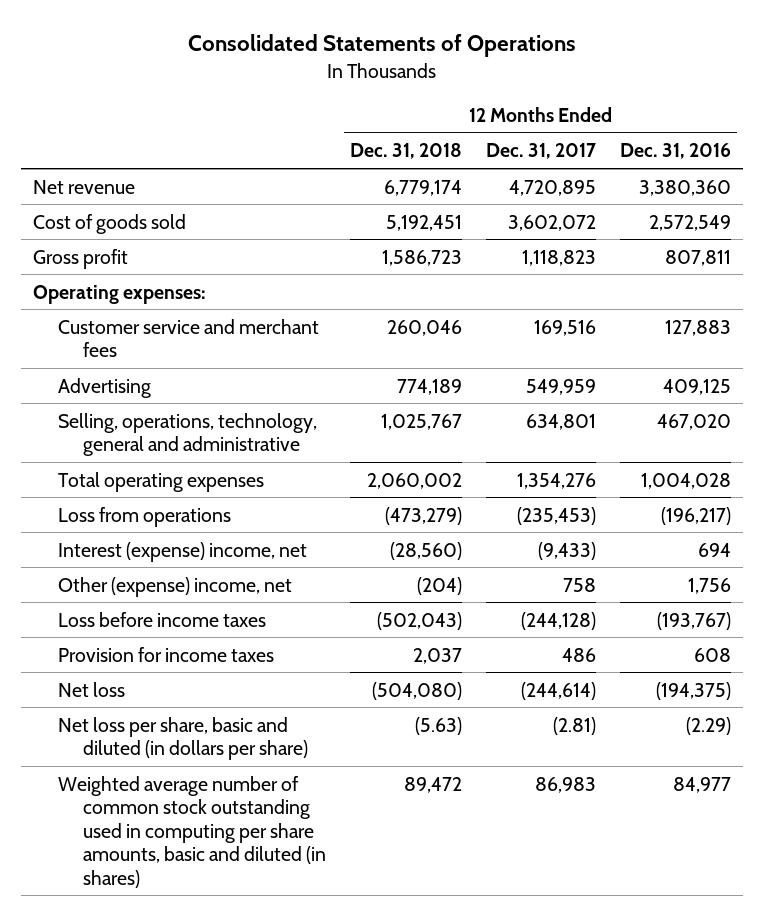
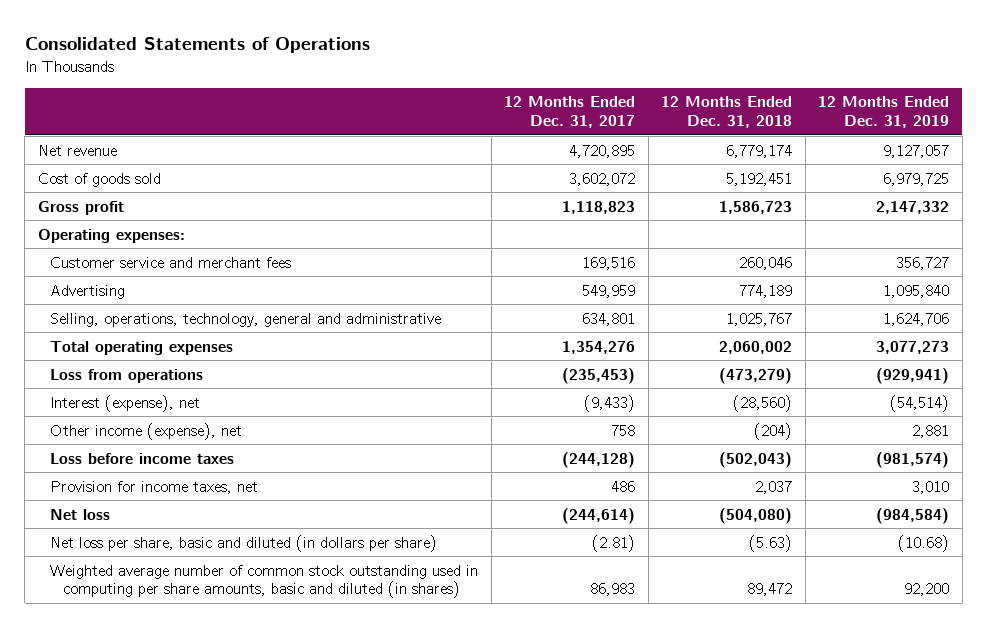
[620,143,732,160] Dec. 31, 2016 -> none
none -> [818,96,950,129] 12 Months Ended Dec. 31, 2019
[57,541,307,562] Interest (expense) income, net -> [50,394,201,412] Interest (expense), net
[57,576,292,597] Other (expense) income, net -> [50,422,243,440] Other income (expense), net
[57,646,274,662] Provision for income taxes -> [50,480,259,494] Provision for income taxes, net

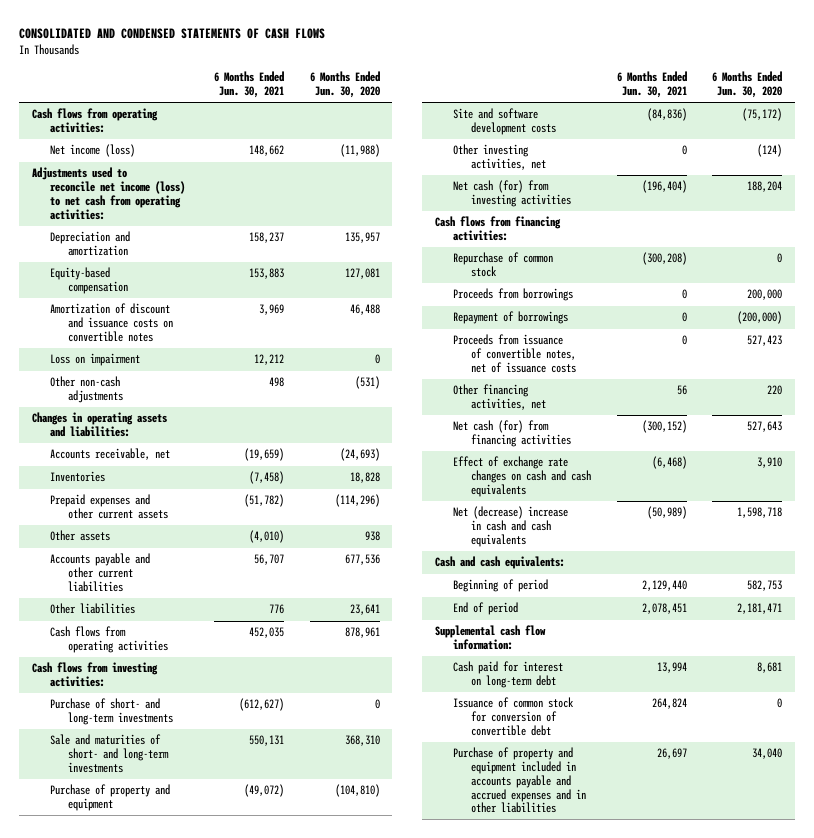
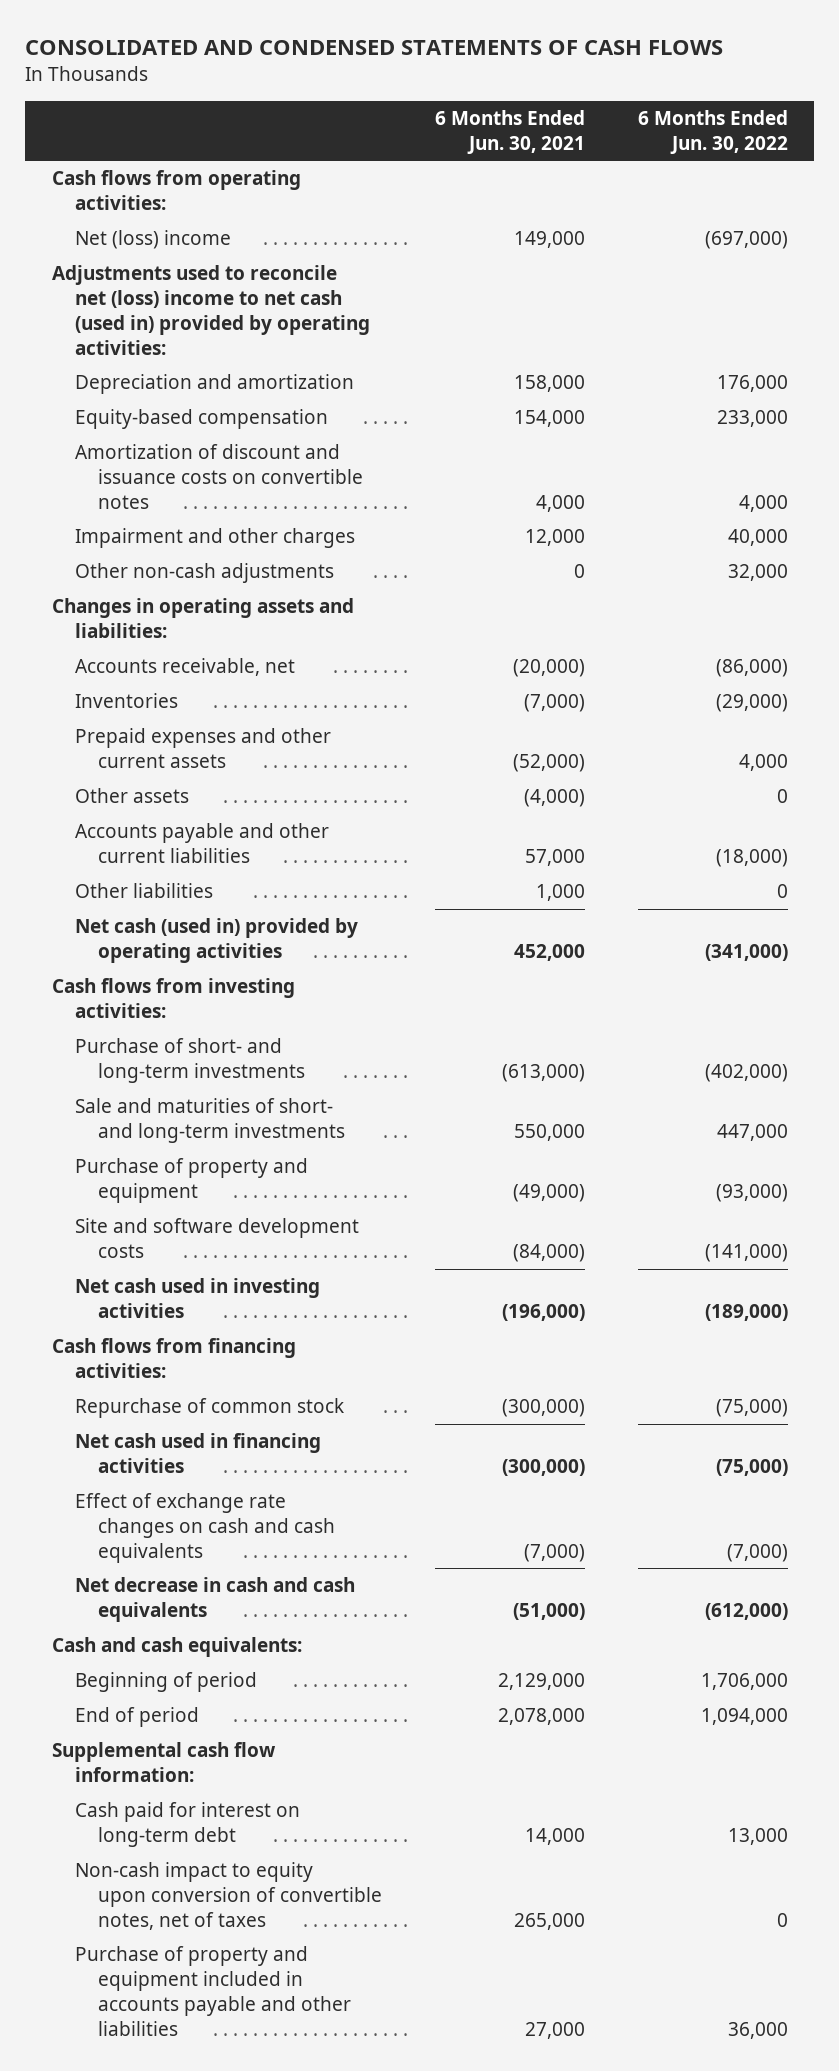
[309,71,380,99] 6 Months Ended Jun. 30, 2020 -> none
none -> [637,109,788,154] 6 Months Ended Jun. 30, 2022
[50,353,141,367] Loss on impairment -> none
[50,144,136,158] Net income (loss) -> [74,230,231,250] Net (loss) income
[248,145,284,157] 148,662 -> [513,231,585,249] 149,000
[32,167,186,220] Adjustments used to reconcile net income (loss) to net cash from operating activities: -> [51,265,370,355] Adjustments used to reconcile net (loss) income to net cash (used in) provided by operating activities:
[248,232,284,244] 158,237 -> [513,375,585,393] 158,000
[248,268,284,280] 153,883 -> [513,410,585,428] 154,000
[258,304,284,316] 3,969 -> [535,494,585,512] 4,000
none -> [74,528,355,549] Impairment and other charges
[268,377,284,388] 498 -> [573,564,585,579] 0
[243,448,284,462] (19,659) -> [512,659,585,678] (20,000)
[248,471,284,485] (7,458) -> [523,694,585,713] (7,000)
[243,494,284,508] (51,782) -> [512,754,585,773] (52,000)
[248,530,284,544] (4,010) -> [523,789,585,808] (4,000)
[253,554,284,566] 56,707 -> [524,849,585,867] 57,000
[268,604,284,615] 776 -> [535,884,585,902] 1,000
[50,626,169,654] Cash flows from operating activities -> [74,918,358,964] Net cash (used in) provided by operating activities
[248,627,284,639] 452,035 -> [513,944,585,962] 452,000
[452,144,547,171] Other investing activities, net -> none
[238,698,284,712] (612,627) -> [501,1064,585,1083] (613,000)
[248,735,284,747] 550,131 -> [513,1124,585,1142] 550,000
[243,784,284,798] (49,072) -> [512,1184,585,1203] (49,000)
[646,108,687,122] (84,836) -> [512,1244,585,1263] (84,000)
[452,180,572,208] Net cash (for) from investing activities -> [74,1278,320,1319] Net cash used in investing activities
[641,180,687,194] (196,404) -> [501,1304,585,1322] (196,000)
[452,288,573,302] Proceeds from borrowings -> none
[452,311,568,325] Repayment of borrowings -> none
[452,334,577,373] Proceeds from issuance of convertible notes, net of issuance costs -> none
[452,384,547,411] Other financing activities, net -> none
[641,252,687,266] (300,208) -> [501,1399,585,1418] (300,000)
[452,420,572,448] Net cash (for) from financing activities -> [74,1433,321,1474] Net cash used in financing activities
[641,420,687,434] (300,152) -> [501,1459,585,1477] (300,000)
[651,456,687,470] (6,468) -> [523,1543,585,1562] (7,000)
[452,506,568,547] Net (decrease) increase in cash and cash equivalents -> [74,1577,355,1623] Net decrease in cash and cash equivalents
[646,506,687,520] (50,989) -> [512,1603,585,1621] (51,000)
[641,580,687,592] 2,129,440 -> [497,1673,585,1691] 2,129,000
[641,603,687,615] 2,078,451 -> [497,1708,585,1726] 2,078,000
[452,697,574,736] Issuance of common stock for conversion of convertible debt -> none
[656,662,687,674] 13,994 -> [524,1828,585,1846] 14,000
none -> [74,1862,382,1930] Non-cash impact to equity upon conversion of convertible notes, net of taxes
[452,747,587,814] Purchase of property and equipment included in accounts payable and accrued expenses and in other liabilities -> [74,1946,351,2036] Purchase of property and equipment included in accounts payable and other liabilities
[656,748,687,760] 26,697 -> [524,2021,585,2039] 27,000

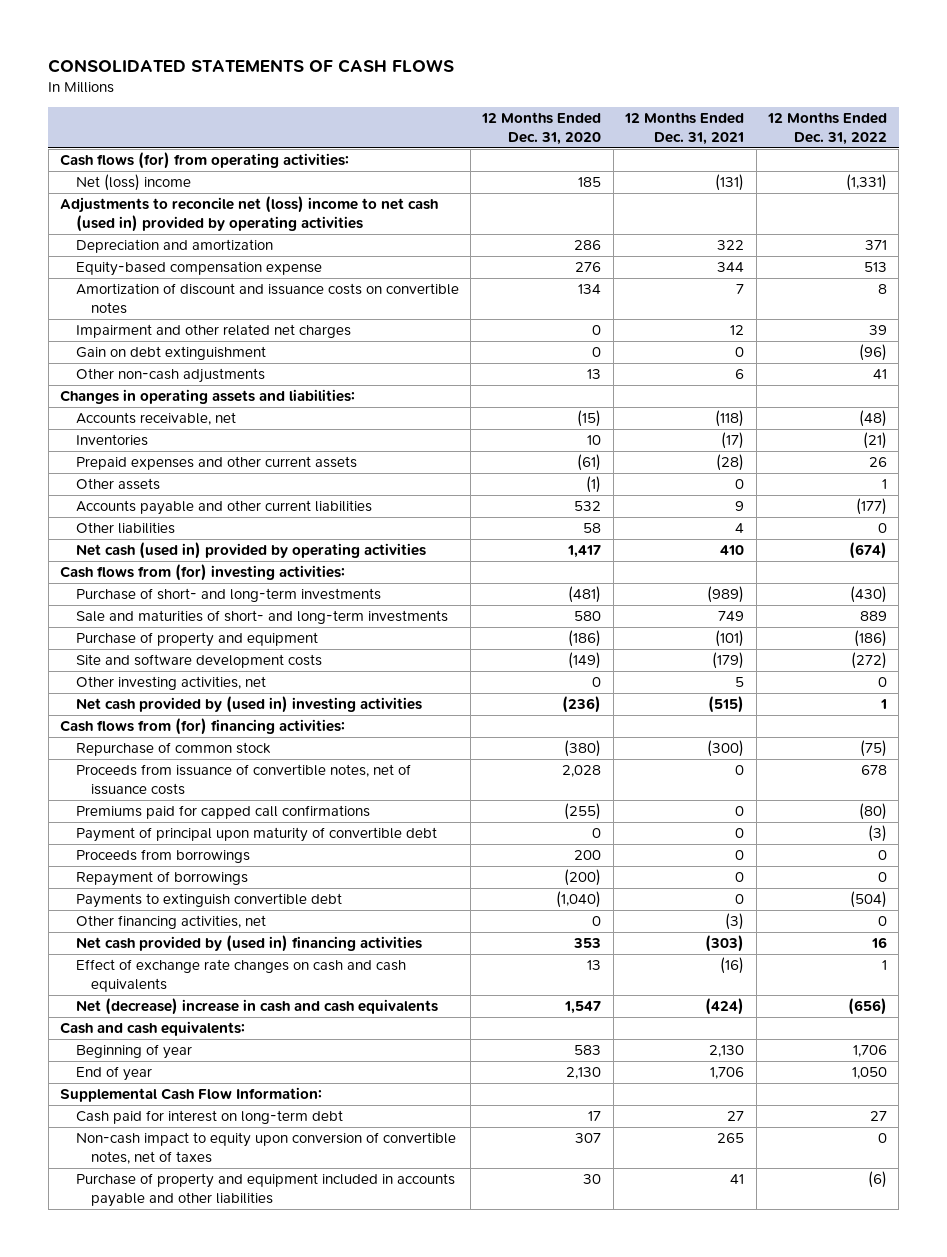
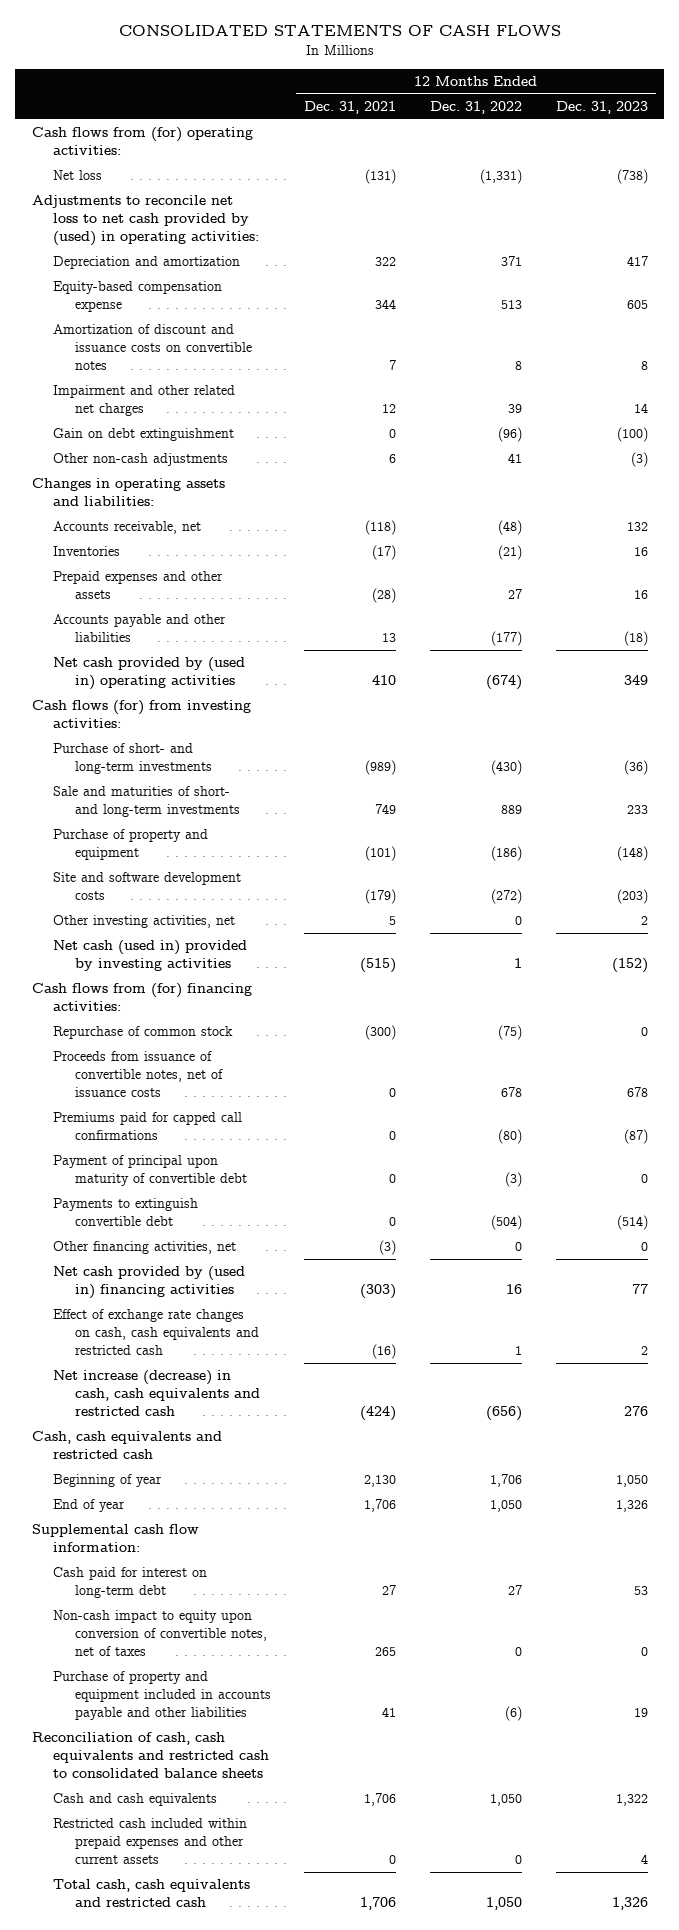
[481,112,602,145] 12 Months Ended Dec. 31, 2020 -> none
none -> [555,101,648,115] Dec. 31, 2023
[60,152,350,170] Cash flows (for) from operating activities: -> [31,127,253,156] Cash flows from (for) operating activities:
[75,174,191,192] Net (loss) income -> [53,170,103,181] Net loss
[60,196,439,232] Adjustments to reconcile net (loss) income to net cash (used in) provided by operating activities -> [31,195,260,247] Adjustments to reconcile net loss to net cash provided by (used) in operating activities:
[75,478,160,491] Other assets -> none
[75,522,175,535] Other liabilities -> none
[75,456,357,471] Prepaid expenses and other current assets -> [53,571,224,600] Prepaid expenses and other assets
[868,457,887,468] 26 -> [507,589,522,600] 27
[75,500,372,516] Accounts payable and other current liabilities -> [53,614,227,643] Accounts payable and other liabilities
[735,501,745,512] 9 -> [382,633,397,643] 13
[75,542,426,560] Net cash (used in) provided by operating activities -> [53,657,246,691] Net cash provided by (used in) operating activities
[60,564,346,582] Cash flows from (for) investing activities: -> [31,700,251,729] Cash flows (for) from investing activities:
[75,696,422,714] Net cash provided by (used in) investing activities -> [53,940,248,972] Net cash (used in) provided by investing activities
[75,849,250,864] Proceeds from borrowings -> none
[75,871,248,887] Repayment of borrowings -> none
[75,959,406,992] Effect of exchange rate changes on cash and cash equivalents -> [53,1309,259,1356] Effect of exchange rate changes on cash, cash equivalents and restricted cash
[75,998,438,1016] Net (decrease) increase in cash and cash equivalents -> [53,1370,260,1417] Net increase (decrease) in cash, cash equivalents and restricted cash
[60,1021,246,1037] Cash and cash equivalents: -> [31,1431,222,1460] Cash, cash equivalents and restricted cash
[60,1087,323,1103] Supplemental Cash Flow Information: -> [31,1524,199,1553] Supplemental cash flow information:
none -> [31,1732,270,1779] Reconciliation of cash, cash equivalents and restricted cash to consolidated balance sheets
none -> [53,1793,218,1807] Cash and cash equivalents
none -> [53,1818,248,1865] Restricted cash included within prepaid expenses and other current assets
none -> [53,1879,251,1908] Total cash, cash equivalents and restricted cash

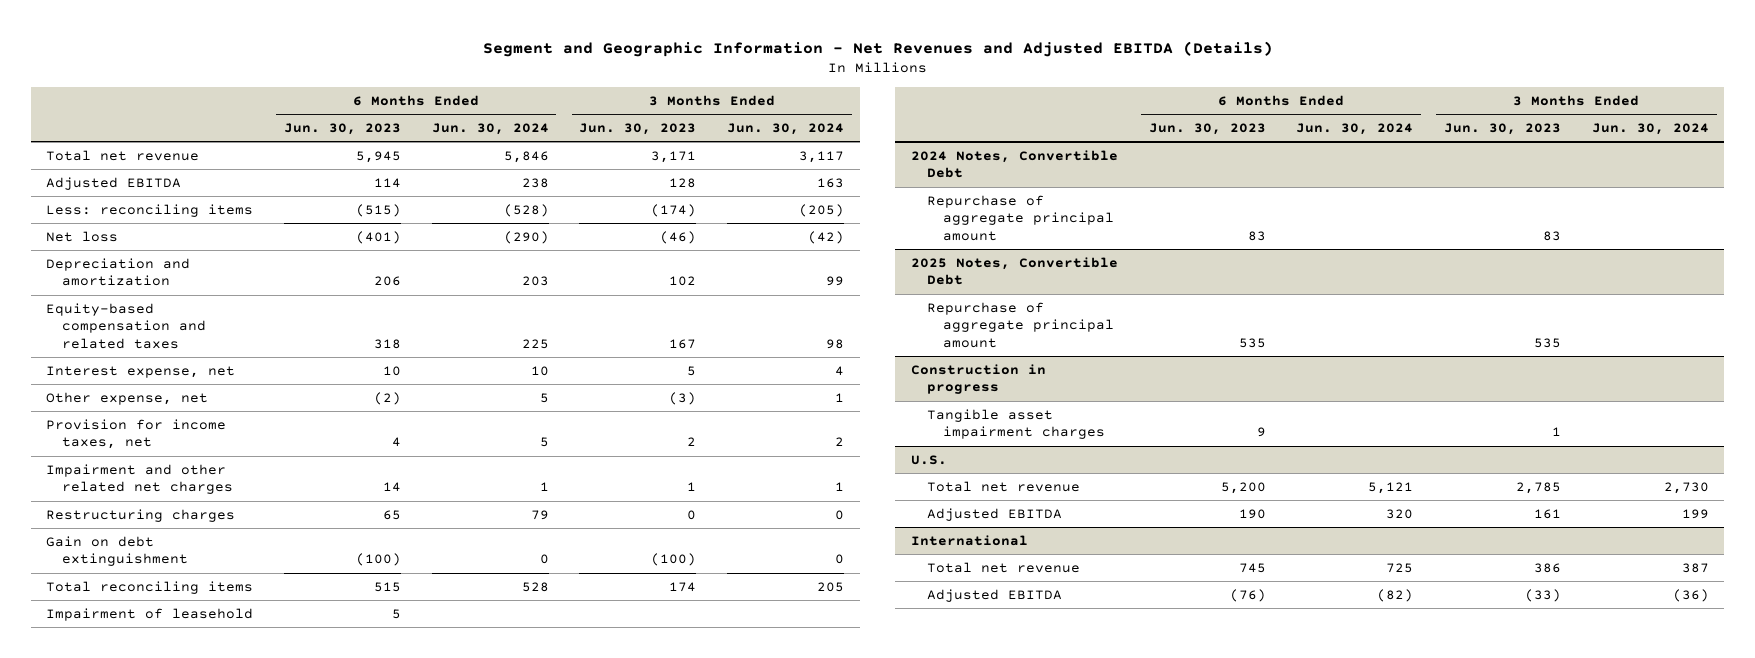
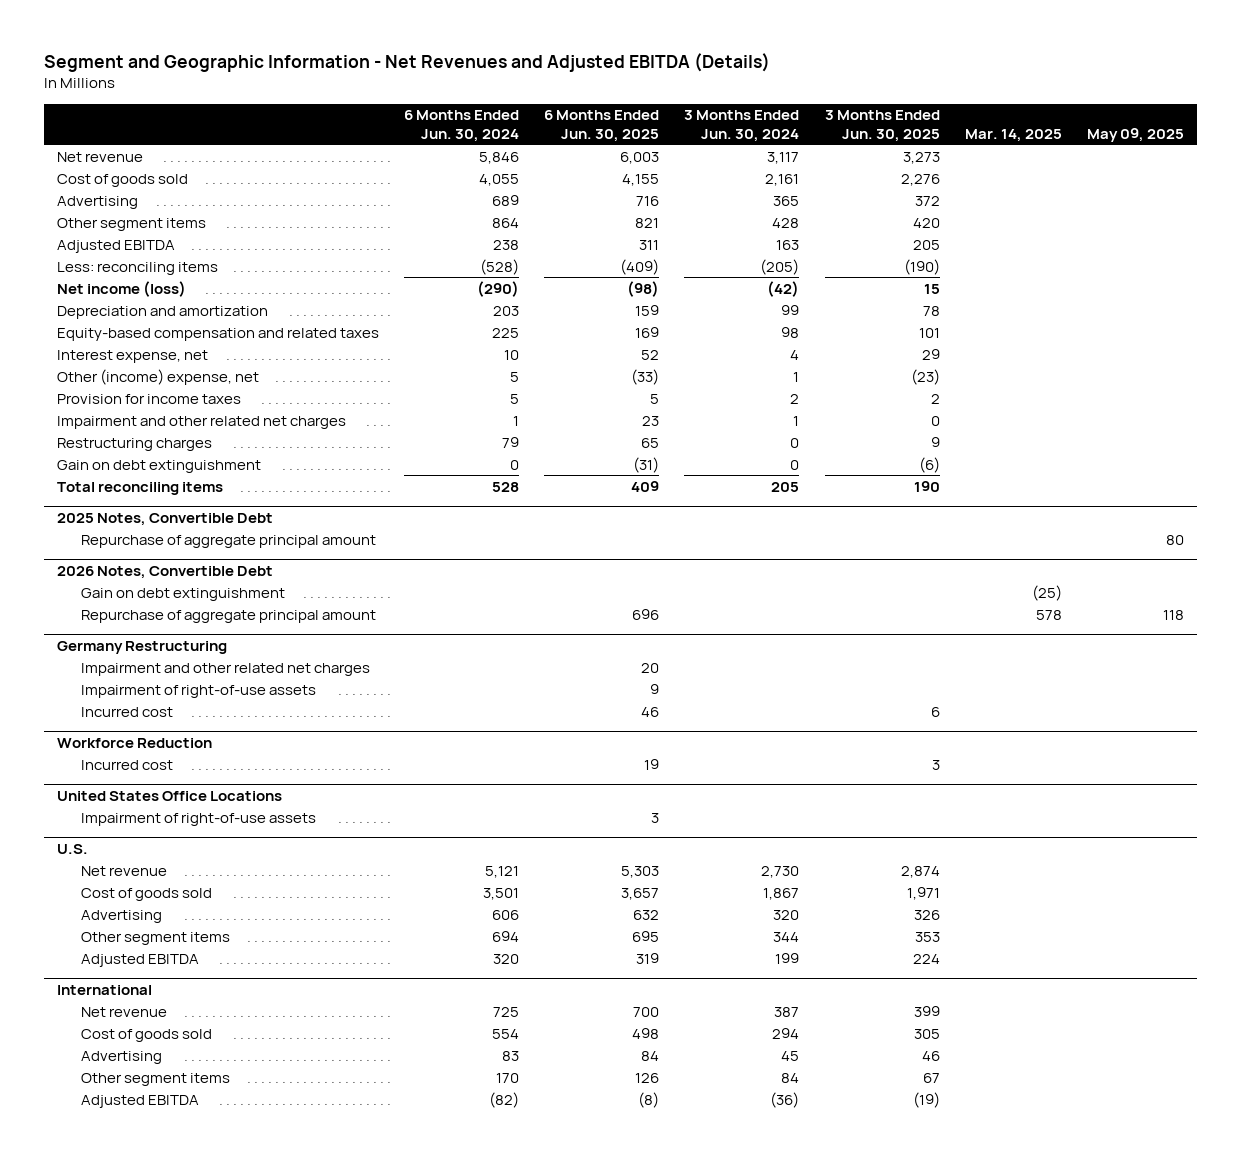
[283,122,401,135] Jun. 30, 2023 -> none
[579,122,697,135] Jun. 30, 2023 -> none
none -> [544,110,660,142] 6 Months Ended Jun. 30, 2025
none -> [824,110,940,142] 3 Months Ended Jun. 30, 2025
none -> [964,128,1062,142] Mar. 14, 2025
none -> [1087,127,1185,142] May 09, 2025
[46,149,200,161] Total net revenue -> [56,151,143,162] Net revenue
none -> [56,173,188,187] Cost of goods sold
none -> [56,195,138,209] Advertising
none -> [56,217,206,231] Other segment items
[46,230,119,242] Net loss -> [56,280,186,297] Net income (loss)
[46,391,209,405] Other expense, net -> [56,368,259,385] Other (income) expense, net
[46,418,227,450] Provision for income taxes, net -> [56,393,241,404] Provision for income taxes
[46,607,254,621] Impairment of leasehold -> none
[910,149,1118,179] 2024 Notes, Convertible Debt -> none
[926,194,1114,241] Repurchase of aggregate principal amount -> none
[910,363,1046,395] Construction in progress -> none
[926,408,1105,440] Tangible asset impairment charges -> none
none -> [56,565,273,579] 2026 Notes, Convertible Debt
none -> [80,587,285,601] Gain on debt extinguishment
none -> [80,609,376,623] Repurchase of aggregate principal amount
none -> [56,640,227,654] Germany Restructuring
none -> [80,662,370,676] Impairment and other related net charges
none -> [80,684,316,698] Impairment of right-of-use assets
none -> [80,706,173,717] Incurred cost
none -> [56,737,212,748] Workforce Reduction
none -> [80,759,173,770] Incurred cost
none -> [56,790,282,801] United States Office Locations
none -> [80,812,316,826] Impairment of right-of-use assets
[926,480,1080,492] Total net revenue -> [80,865,167,876] Net revenue
none -> [80,887,212,901] Cost of goods sold
none -> [80,909,162,923] Advertising
none -> [80,931,230,945] Other segment items
[926,561,1080,573] Total net revenue -> [80,1006,167,1017] Net revenue
none -> [80,1028,212,1042] Cost of goods sold
none -> [80,1050,162,1064] Advertising
none -> [80,1072,230,1086] Other segment items

